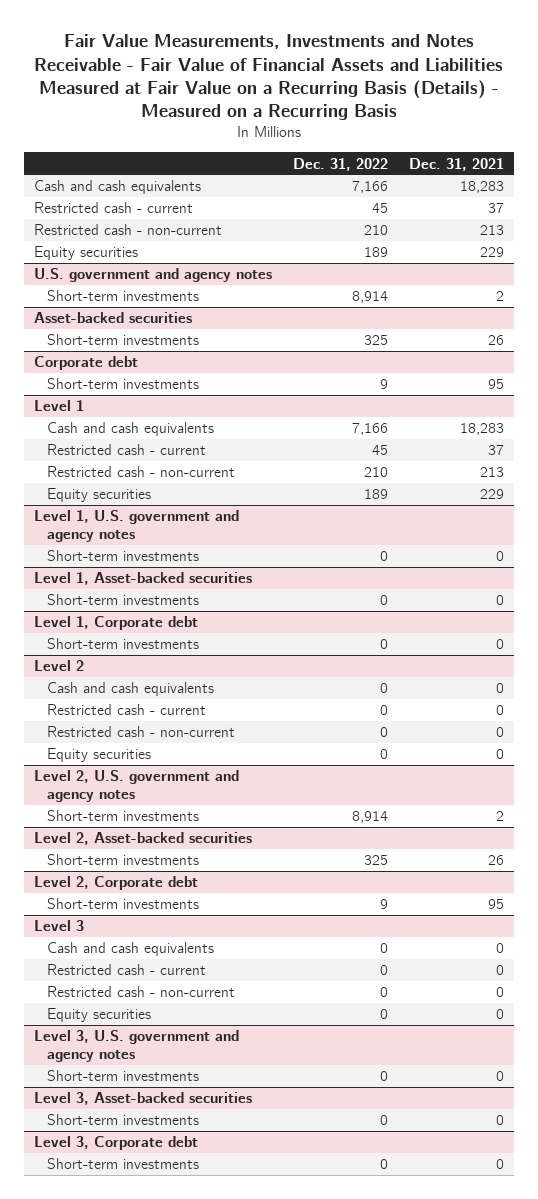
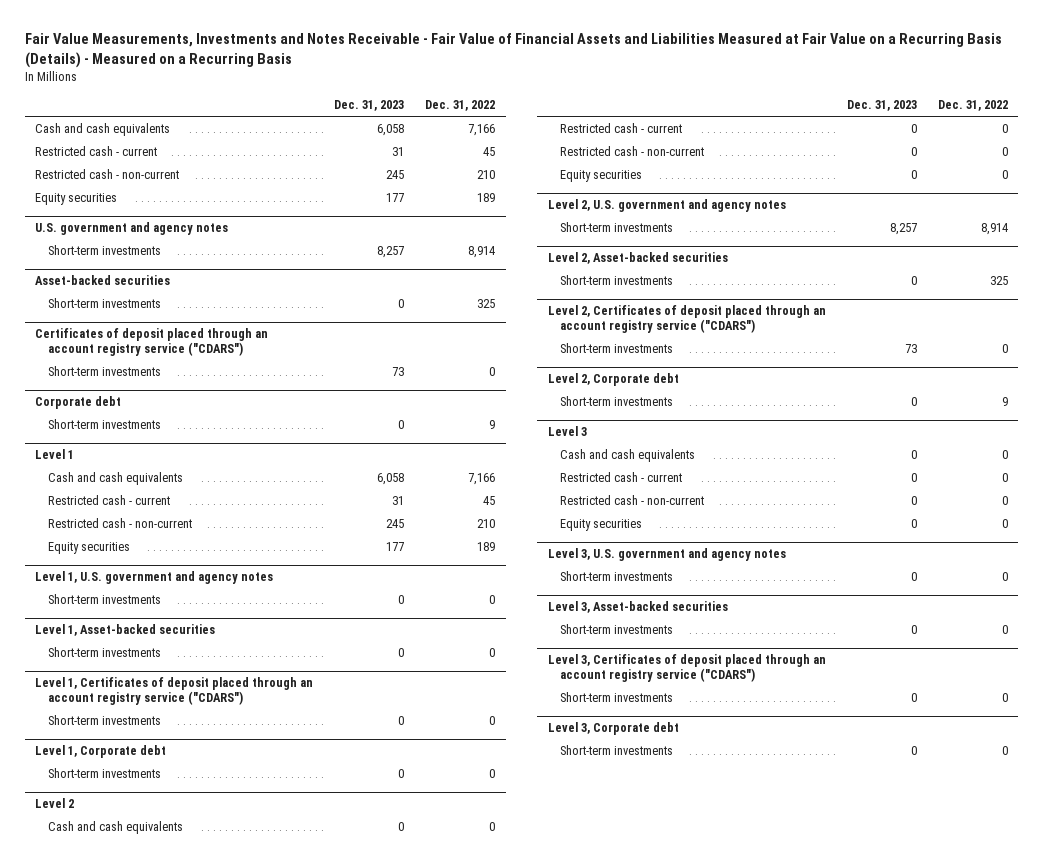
[408,157,504,171] Dec. 31, 2021 -> none
none -> [334,100,405,112] Dec. 31, 2023
none -> [35,328,269,357] Certificates of deposit placed through an account registry service ("CDARS")
none -> [48,365,162,376] Short-term investments
none -> [35,677,314,706] Level 1, Certificates of deposit placed through an account registry service ("CDARS")
none -> [48,714,162,725] Short-term investments
none -> [547,305,826,334] Level 2, Certificates of deposit placed through an account registry service ("CDARS")
none -> [560,342,674,353] Short-term investments
none -> [547,654,826,683] Level 3, Certificates of deposit placed through an account registry service ("CDARS")
none -> [560,691,674,702] Short-term investments

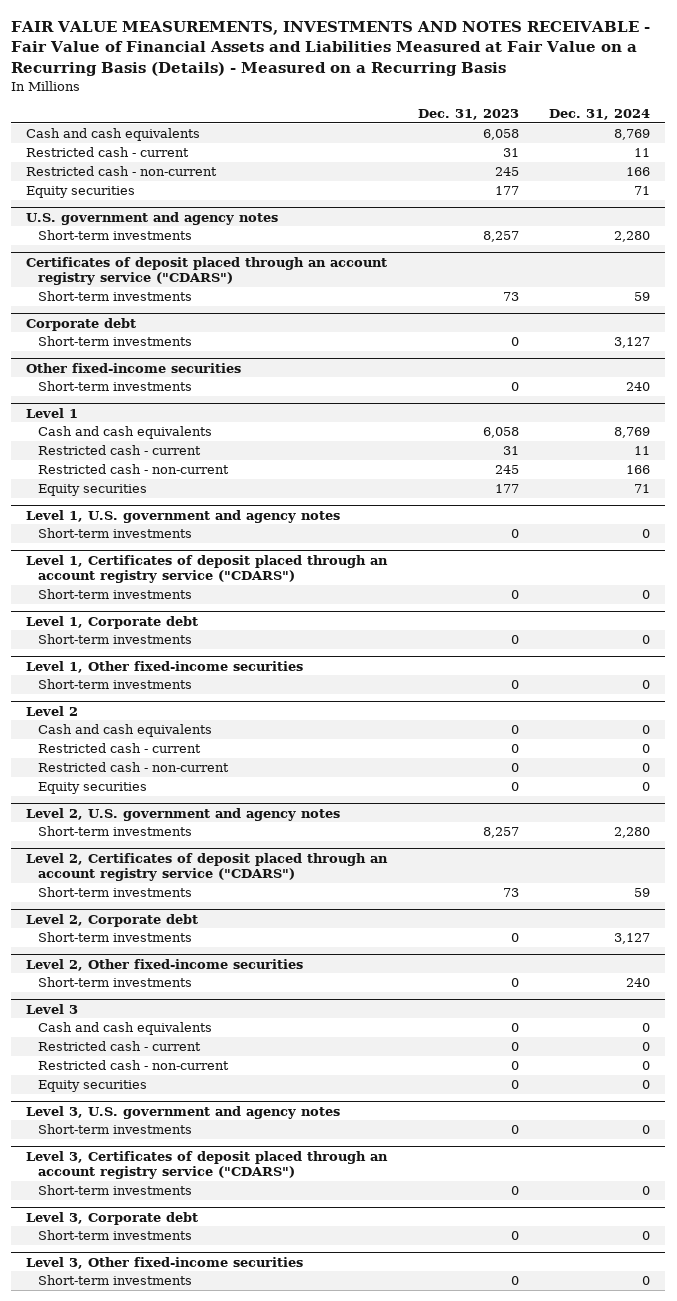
[24,33,1002,68] Fair Value Measurements, Investments and Notes Receivable - Fair Value of Financial Assets and Liabilities Measured at Fair Value on a Recurring Basis (Details) - Measured on a Recurring Basis -> [11,20,651,77] FAIR VALUE MEASUREMENTS, INVESTMENTS AND NOTES RECEIVABLE - Fair Value of Financial Assets and Liabilities Measured at Fair Value on a Recurring Basis (Details) - Measured on a Recurring Basis
[425,100,496,112] Dec. 31, 2022 -> none
none -> [549,109,651,121] Dec. 31, 2024
[35,275,171,286] Asset-backed securities -> none
[48,297,162,308] Short-term investments -> none
none -> [26,362,242,373] Other fixed-income securities
none -> [37,381,192,392] Short-term investments
[35,624,216,637] Level 1, Asset-backed securities -> none
[48,646,162,657] Short-term investments -> none
none -> [26,660,304,673] Level 1, Other fixed-income securities
none -> [37,679,192,690] Short-term investments
[547,252,728,265] Level 2, Asset-backed securities -> none
[560,274,674,285] Short-term investments -> none
none -> [26,958,304,971] Level 2, Other fixed-income securities
none -> [37,977,192,988] Short-term investments
[547,601,728,614] Level 3, Asset-backed securities -> none
[560,623,674,634] Short-term investments -> none
none -> [26,1256,304,1269] Level 3, Other fixed-income securities
none -> [37,1275,192,1286] Short-term investments

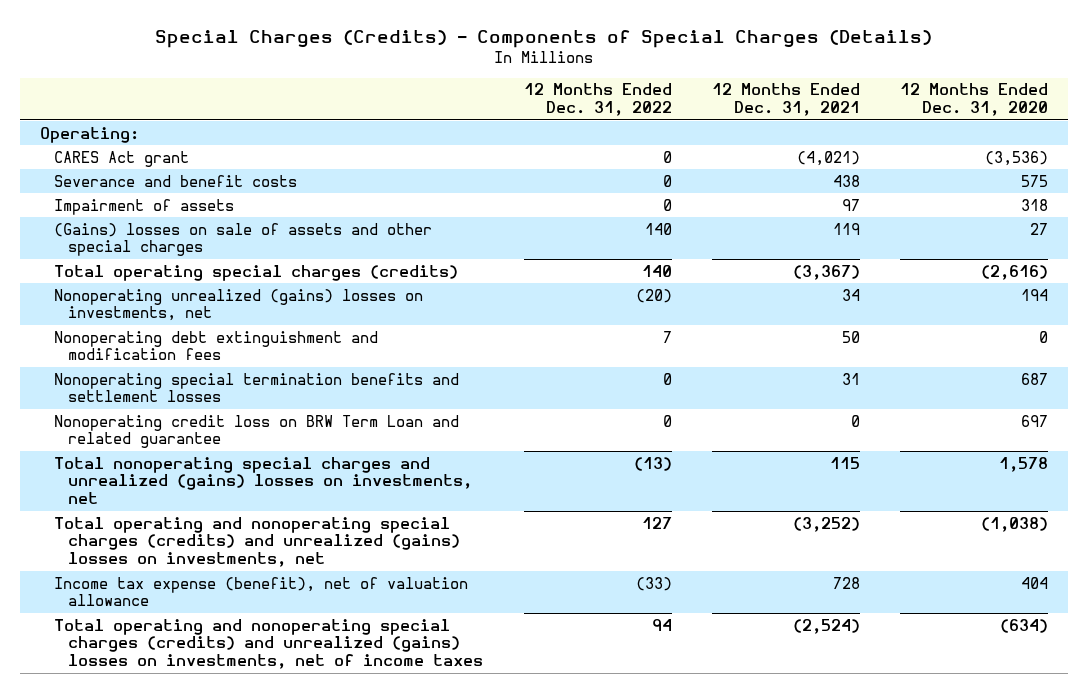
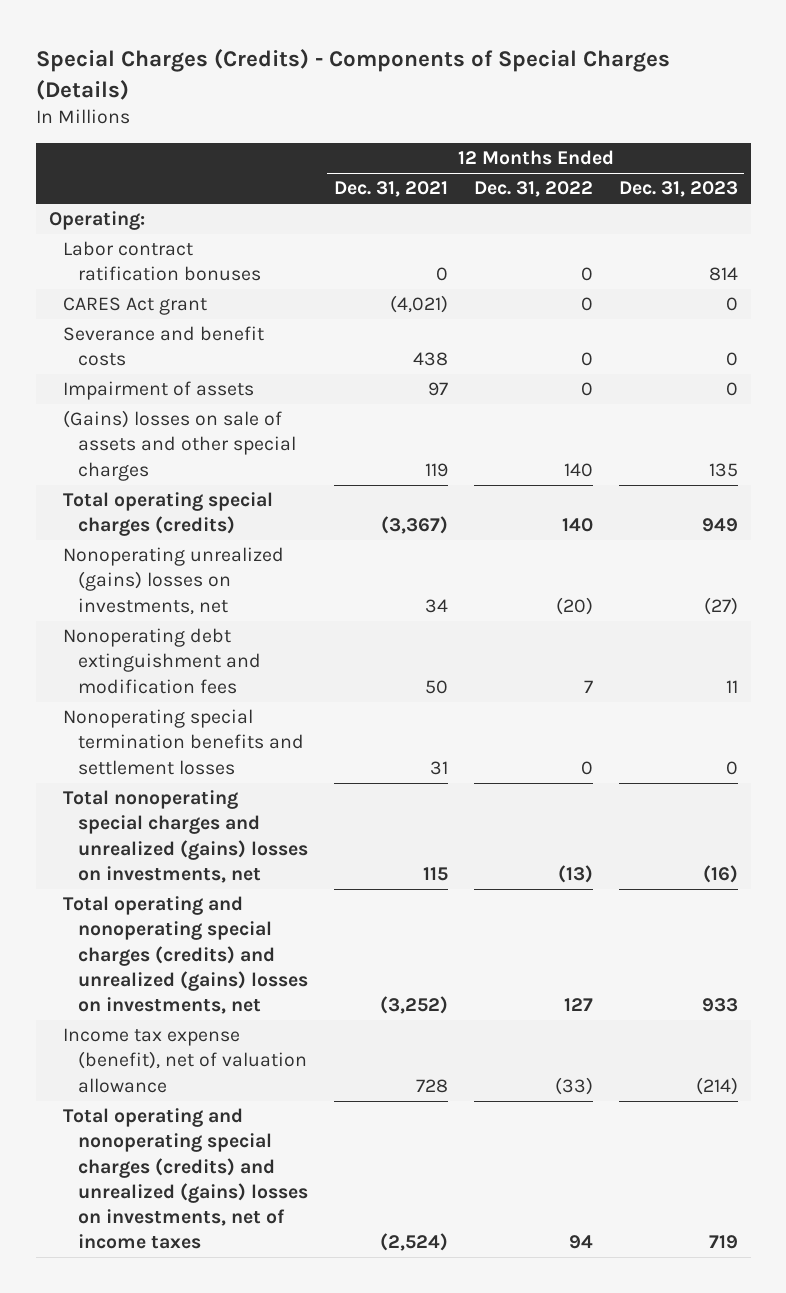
[900,83,1049,117] 12 Months Ended Dec. 31, 2020 -> none
none -> [618,181,738,198] Dec. 31, 2023
none -> [63,241,261,282] Labor contract ratification bonuses
[53,414,459,449] Nonoperating credit loss on BRW Term Loan and related guarantee -> none

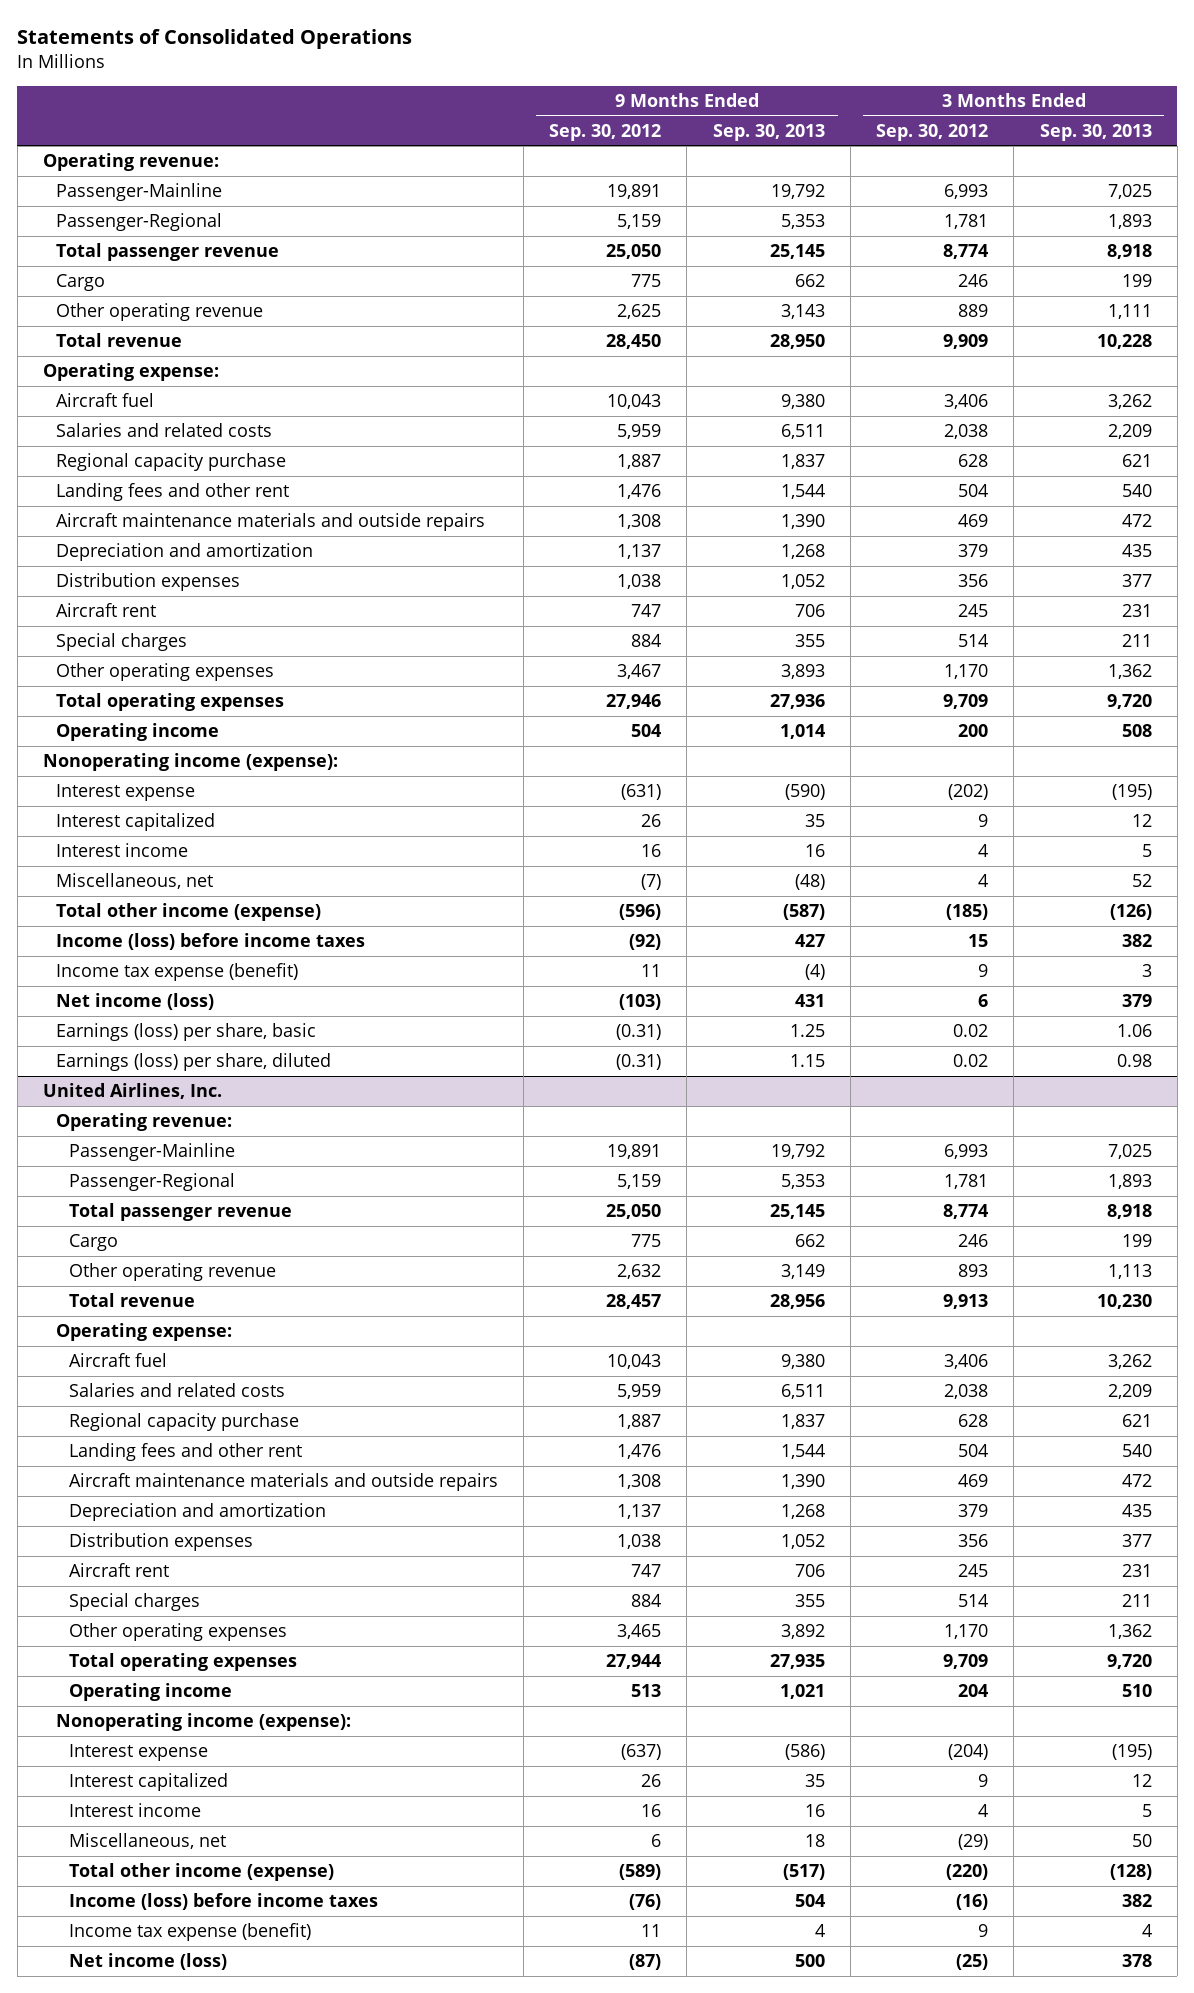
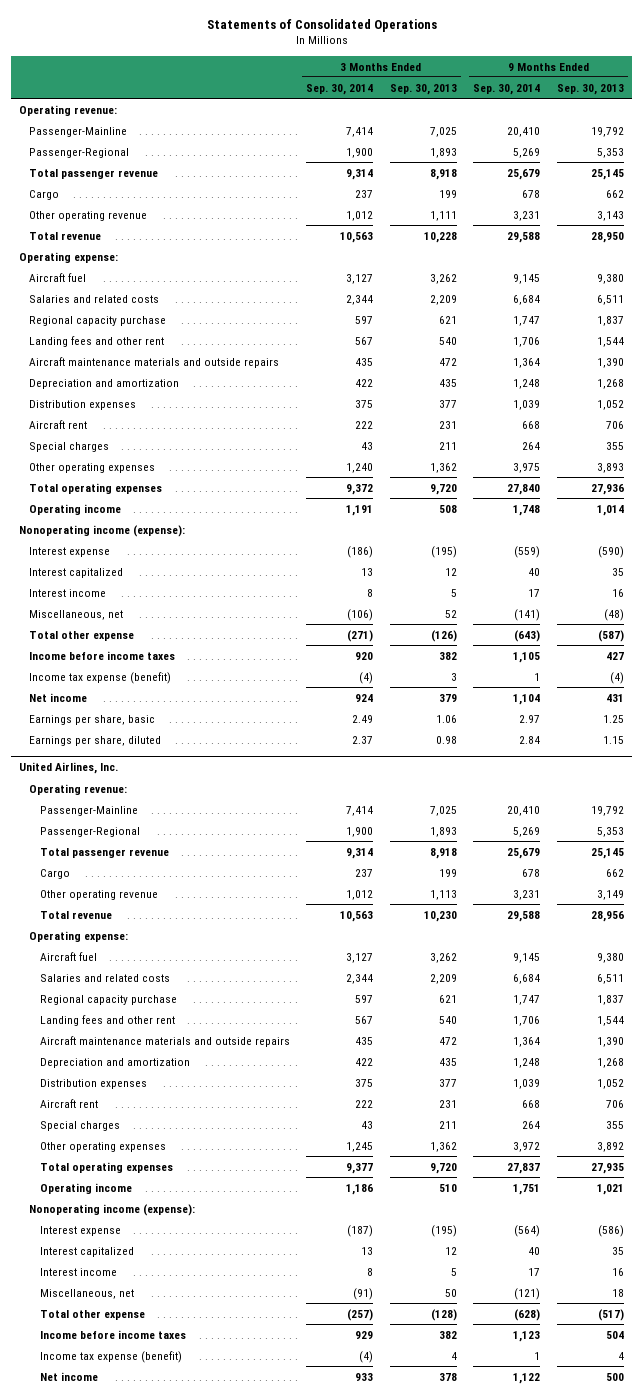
[549,123,662,141] Sep. 30, 2012 -> none
[876,123,989,141] Sep. 30, 2012 -> none
none -> [306,83,374,95] Sep. 30, 2014
none -> [473,83,541,95] Sep. 30, 2014
[55,903,321,922] Total other income (expense) -> [29,630,135,641] Total other expense
[55,933,365,951] Income (loss) before income taxes -> [29,650,176,660] Income before income taxes
[55,993,214,1011] Net income (loss) -> [29,692,88,702] Net income
[55,1023,316,1042] Earnings (loss) per share, basic -> [29,714,156,725] Earnings per share, basic
[55,1053,331,1072] Earnings (loss) per share, diluted -> [29,735,162,746] Earnings per share, diluted
[68,1863,334,1882] Total other income (expense) -> [39,1309,145,1320] Total other expense
[68,1893,378,1911] Income (loss) before income taxes -> [39,1329,186,1339] Income before income taxes
[68,1953,227,1971] Net income (loss) -> [39,1371,98,1381] Net income

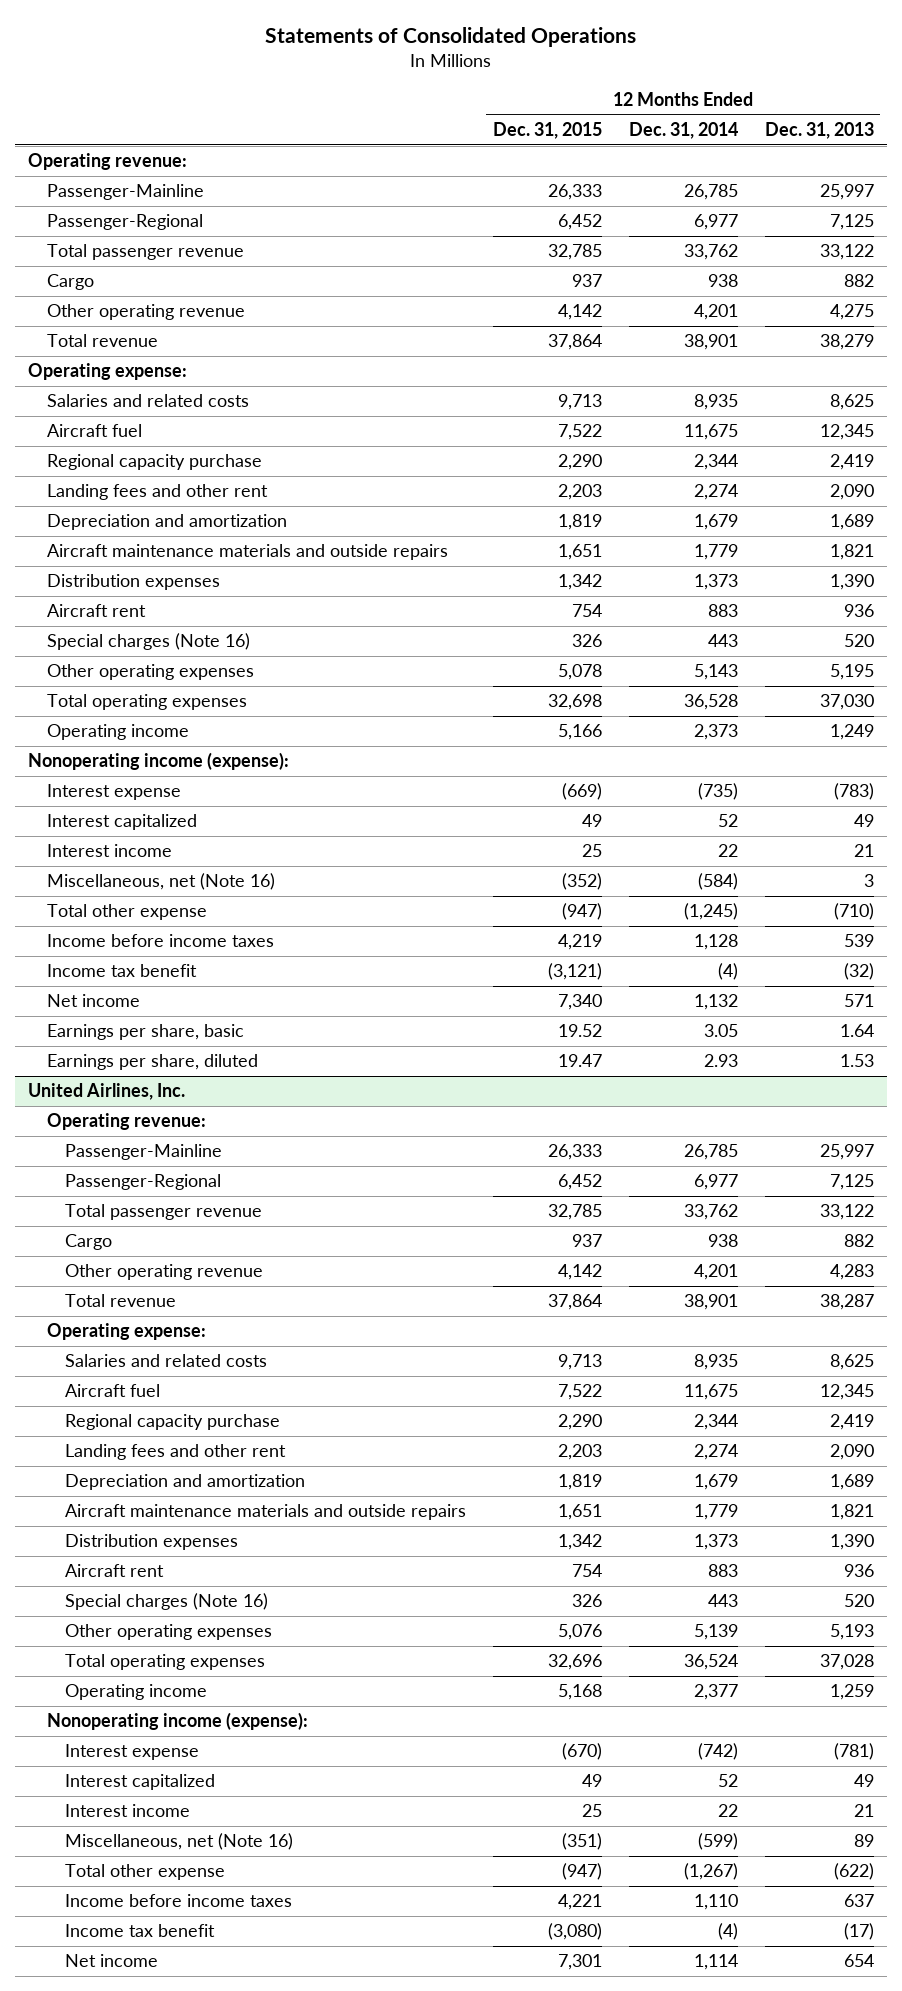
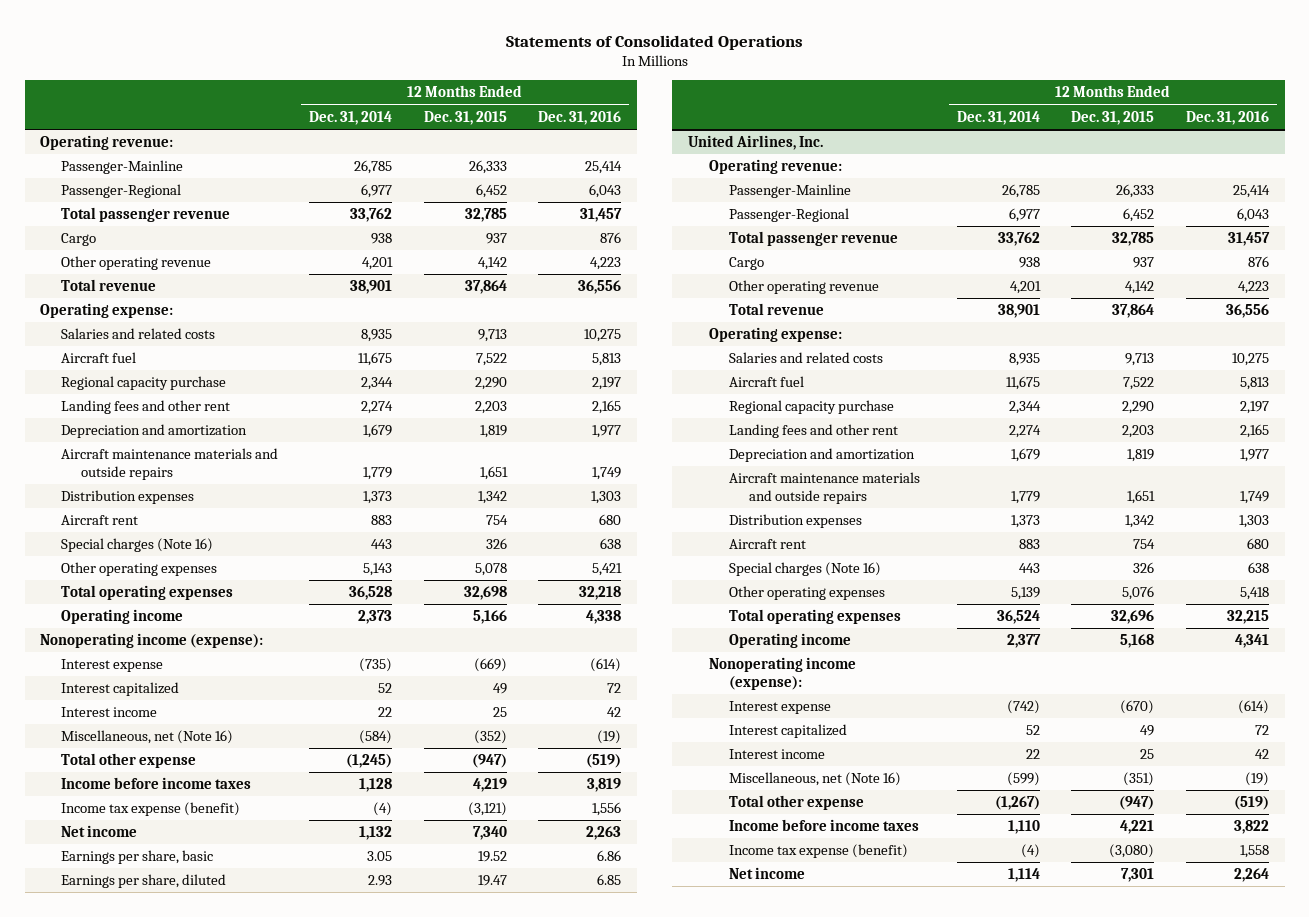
[764,122,874,140] Dec. 31, 2013 -> none
none -> [538,110,622,125] Dec. 31, 2016
[46,964,197,978] Income tax benefit -> [60,802,240,817] Income tax expense (benefit)
[65,1924,216,1938] Income tax benefit -> [729,844,909,859] Income tax expense (benefit)

